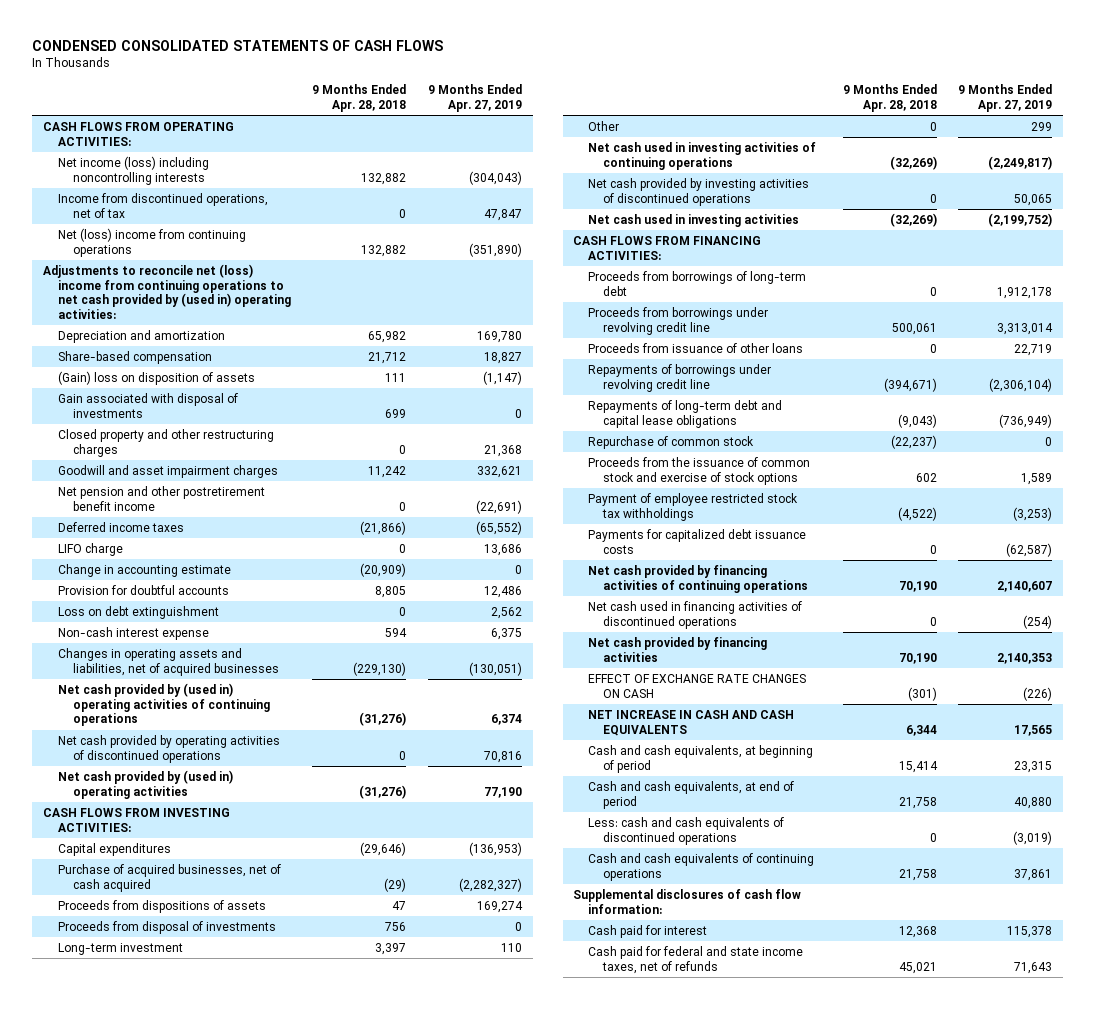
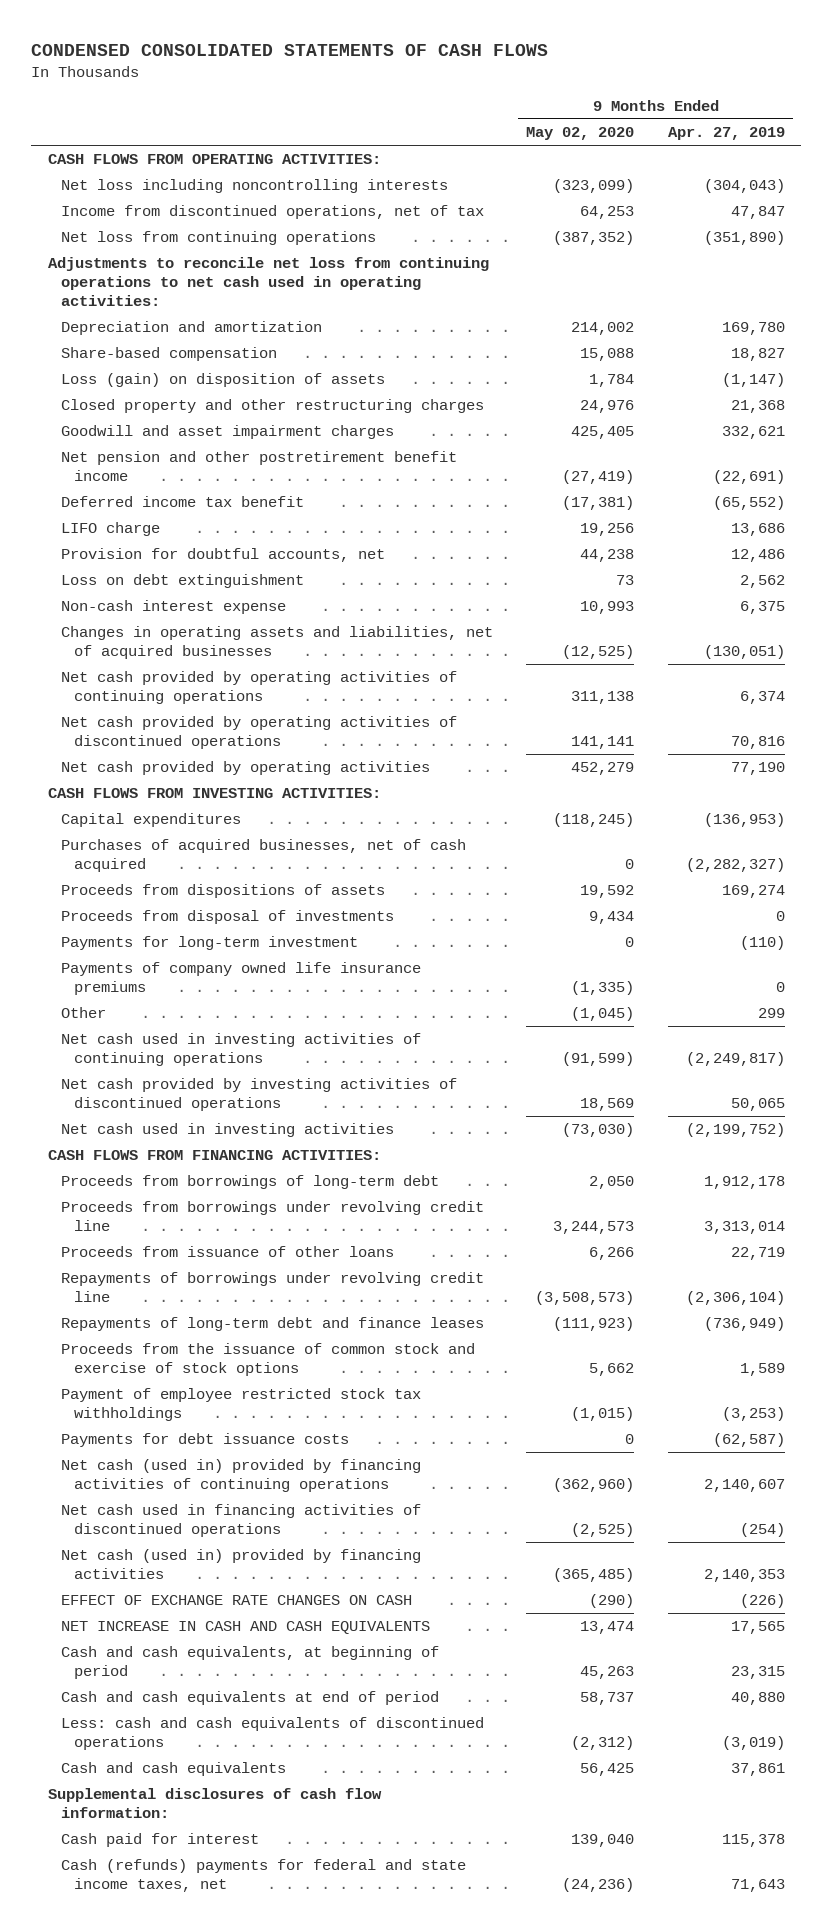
[312,84,407,112] 9 Months Ended Apr. 28, 2018 -> none
none -> [526,127,635,141] May 02, 2020
[57,155,209,185] Net income (loss) including noncontrolling interests -> [61,179,449,194] Net loss including noncontrolling interests
[57,227,246,257] Net (loss) income from continuing operations -> [61,231,377,246] Net loss from continuing operations
[42,263,291,319] Adjustments to reconcile net (loss) income from continuing operations to net cash provided by (used in) operating activities: -> [48,257,490,307] Adjustments to reconcile net loss from continuing operations to net cash used in operating activities:
[57,392,238,418] Gain associated with disposal of investments -> none
[57,370,255,385] (Gain) loss on disposition of assets -> [61,373,386,388] Loss (gain) on disposition of assets
[57,521,184,532] Deferred income taxes -> [61,496,305,508] Deferred income tax benefit
[57,563,231,577] Change in accounting estimate -> none
[57,584,229,595] Provision for doubtful accounts -> [61,548,386,563] Provision for doubtful accounts, net
[57,682,270,727] Net cash provided by (used in) operating activities of continuing operations -> [61,671,458,705] Net cash provided by operating activities of continuing operations
[57,769,233,799] Net cash provided by (used in) operating activities -> [61,761,431,776] Net cash provided by operating activities
[57,863,281,892] Purchase of acquired businesses, net of cash acquired -> [61,839,467,873] Purchases of acquired businesses, net of cash acquired
[57,942,183,955] Long-term investment -> [61,936,359,951] Payments for long-term investment
[500,942,522,952] 110 -> [739,936,785,951] (110)
none -> [61,962,422,996] Payments of company owned life insurance premiums
[588,435,755,449] Repurchase of common stock -> none
[588,399,783,428] Repayments of long-term debt and capital lease obligations -> [61,1317,485,1332] Repayments of long-term debt and finance leases
[588,528,807,554] Payments for capitalized debt issuance costs -> [61,1433,350,1448] Payments for debt issuance costs
[588,564,809,593] Net cash provided by financing activities of continuing operations -> [61,1459,422,1493] Net cash (used in) provided by financing activities of continuing operations
[588,636,768,662] Net cash provided by financing activities -> [61,1549,422,1580] Net cash (used in) provided by financing activities
[588,780,795,809] Cash and cash equivalents, at end of period -> [61,1691,440,1706] Cash and cash equivalents at end of period
[588,852,815,881] Cash and cash equivalents of continuing operations -> [61,1762,287,1777] Cash and cash equivalents
[588,945,804,974] Cash paid for federal and state income taxes, net of refunds -> [61,1859,467,1893] Cash (refunds) payments for federal and state income taxes, net

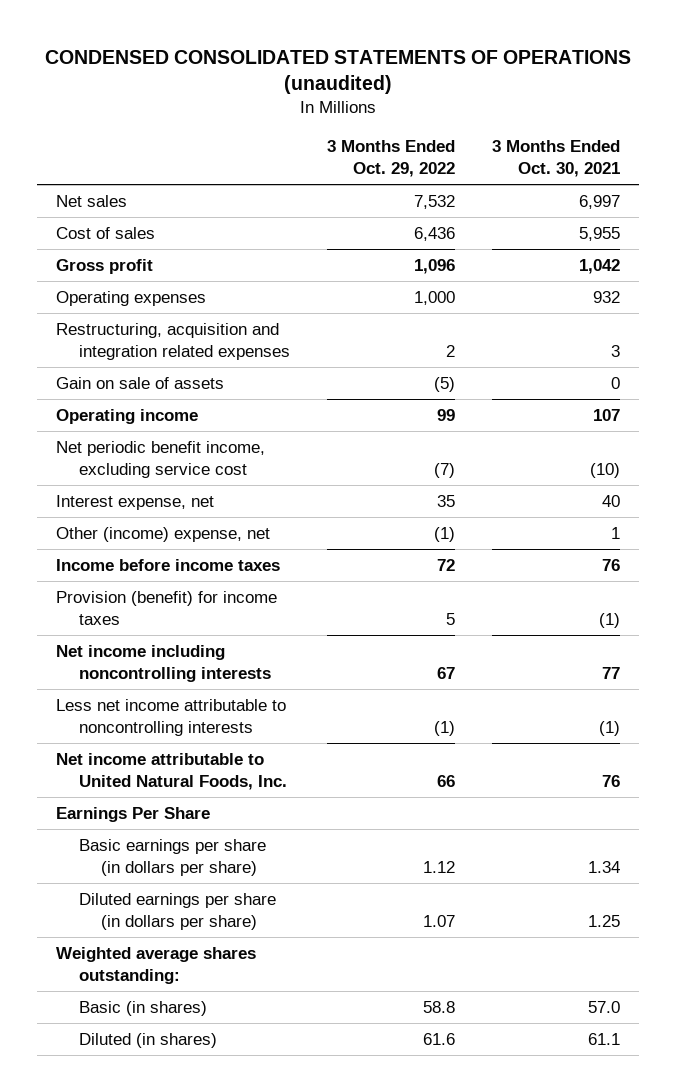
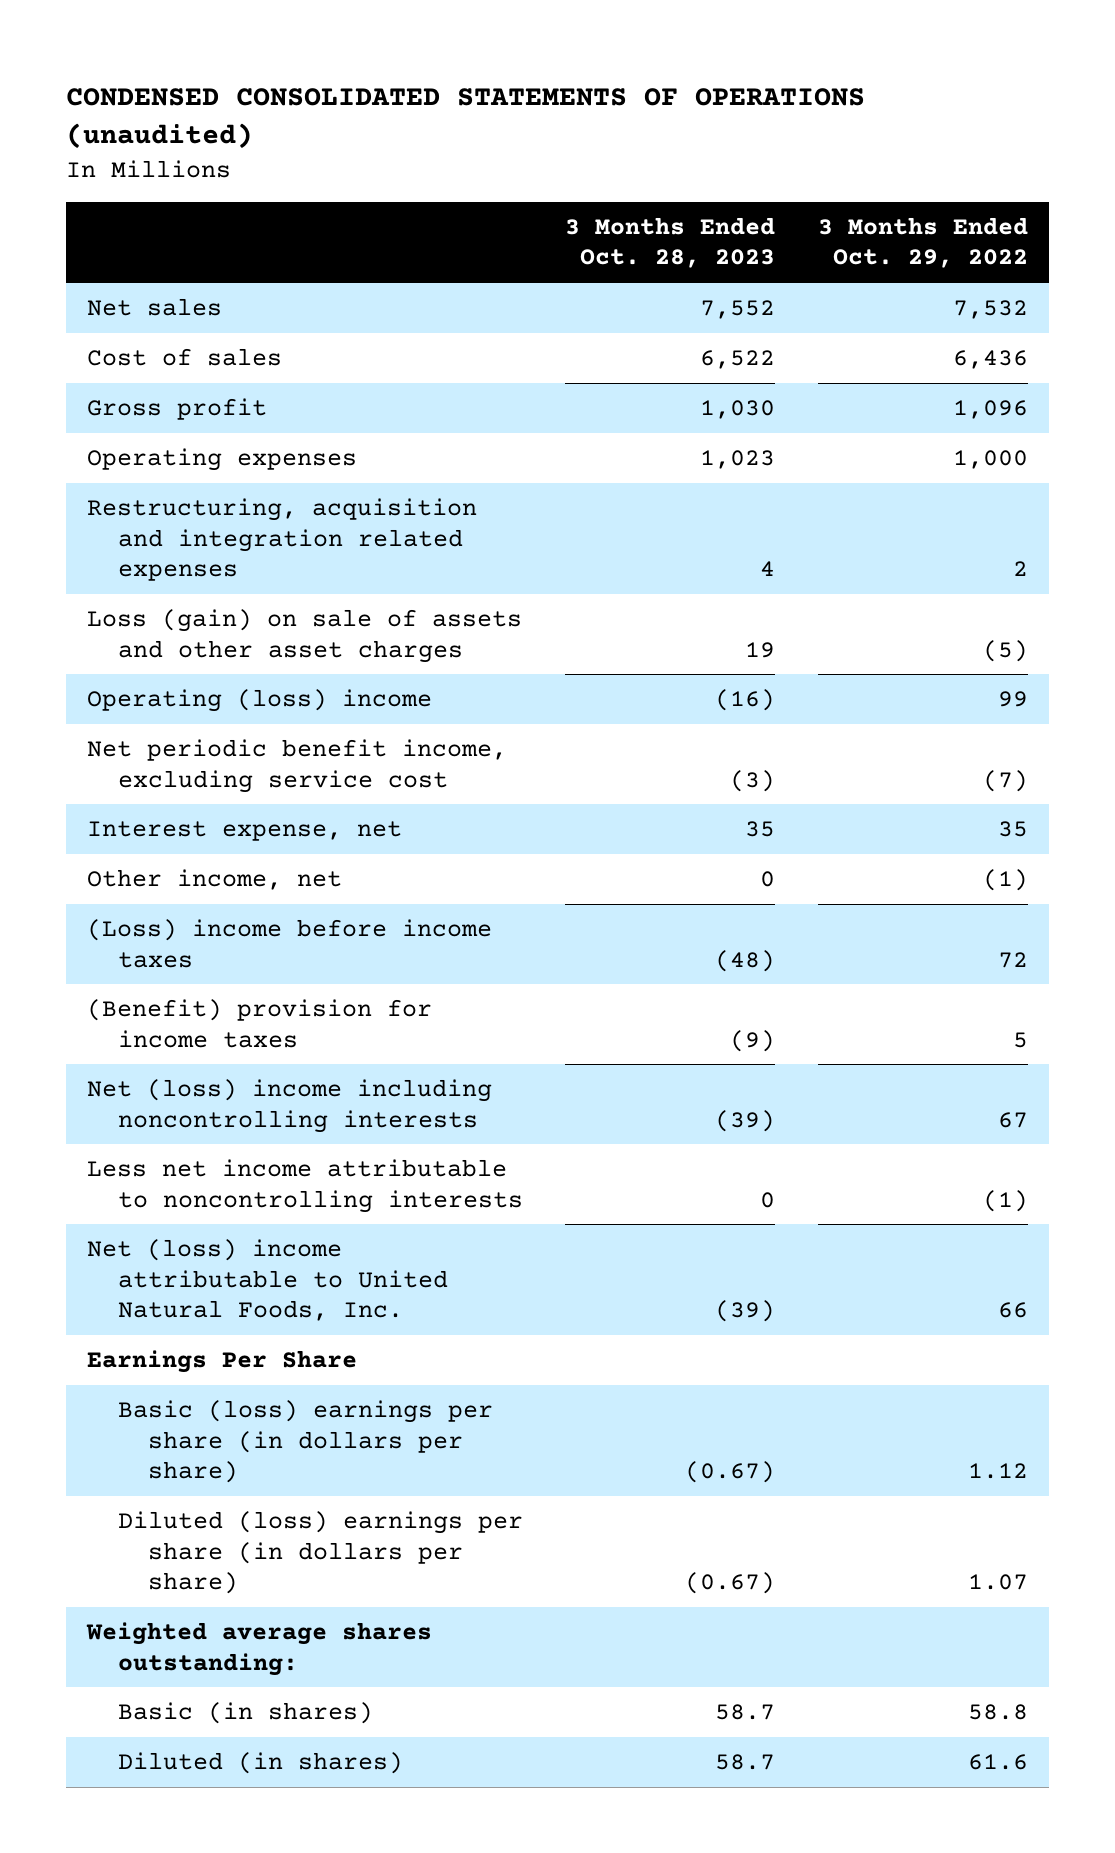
[492,140,621,178] 3 Months Ended Oct. 30, 2021 -> none
none -> [565,216,776,269] 3 Months Ended Oct. 28, 2023
[55,376,224,389] Gain on sale of assets -> [87,609,523,663] Loss (gain) on sale of assets and other asset charges
[55,408,198,424] Operating income -> [87,689,433,713] Operating (loss) income
[55,526,270,542] Other (income) expense, net -> [87,869,343,891] Other income, net
[55,558,280,571] Income before income taxes -> [87,919,493,968] (Loss) income before income taxes
[55,590,277,625] Provision (benefit) for income taxes -> [87,999,433,1048] (Benefit) provision for income taxes
[55,644,271,682] Net income including noncontrolling interests -> [87,1079,493,1133] Net (loss) income including noncontrolling interests
[55,752,287,790] Net income attributable to United Natural Foods, Inc. -> [87,1239,448,1322] Net (loss) income attributable to United Natural Foods, Inc.
[78,838,266,876] Basic earnings per share (in dollars per share) -> [117,1400,493,1484] Basic (loss) earnings per share (in dollars per share)
[78,892,276,930] Diluted earnings per share (in dollars per share) -> [117,1511,523,1595] Diluted (loss) earnings per share (in dollars per share)

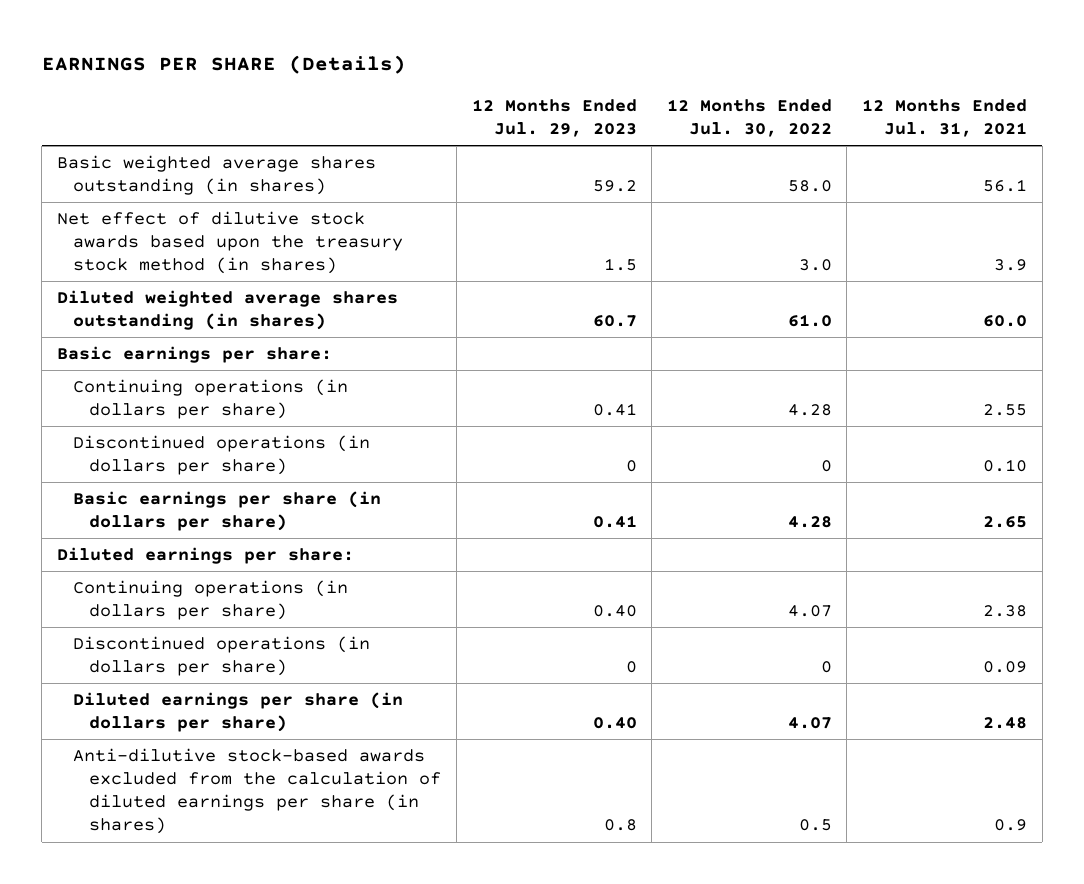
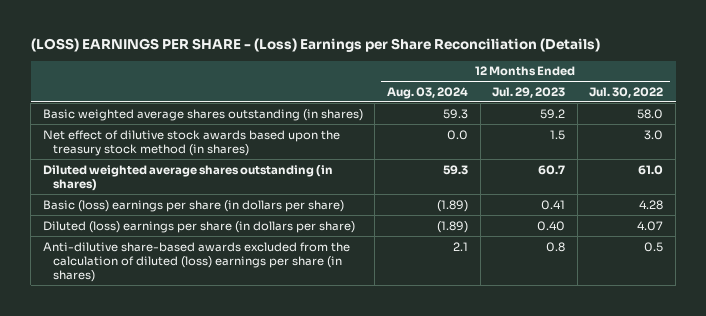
[41,55,406,75] EARNINGS PER SHARE (Details) -> [30,37,600,52] (LOSS) EARNINGS PER SHARE - (Loss) Earnings per Share Reconciliation (Details)
[861,98,1027,137] 12 Months Ended Jul. 31, 2021 -> none
none -> [387,86,469,99] Aug. 03, 2024
[56,346,332,364] Basic earnings per share: -> none
[73,379,349,420] Continuing operations (in dollars per share) -> none
[73,435,371,476] Discontinued operations (in dollars per share) -> none
[56,547,354,565] Diluted earnings per share: -> none
[73,580,349,621] Continuing operations (in dollars per share) -> none
[73,636,371,677] Discontinued operations (in dollars per share) -> none
[73,491,382,532] Basic earnings per share (in dollars per share) -> [42,199,344,212] Basic (loss) earnings per share (in dollars per share)
[73,692,404,733] Diluted earnings per share (in dollars per share) -> [42,220,355,233] Diluted (loss) earnings per share (in dollars per share)
[73,748,442,835] Anti-dilutive stock-based awards excluded from the calculation of diluted earnings per share (in shares) -> [42,241,350,283] Anti-dilutive share-based awards excluded from the calculation of diluted (loss) earnings per share (in shares)

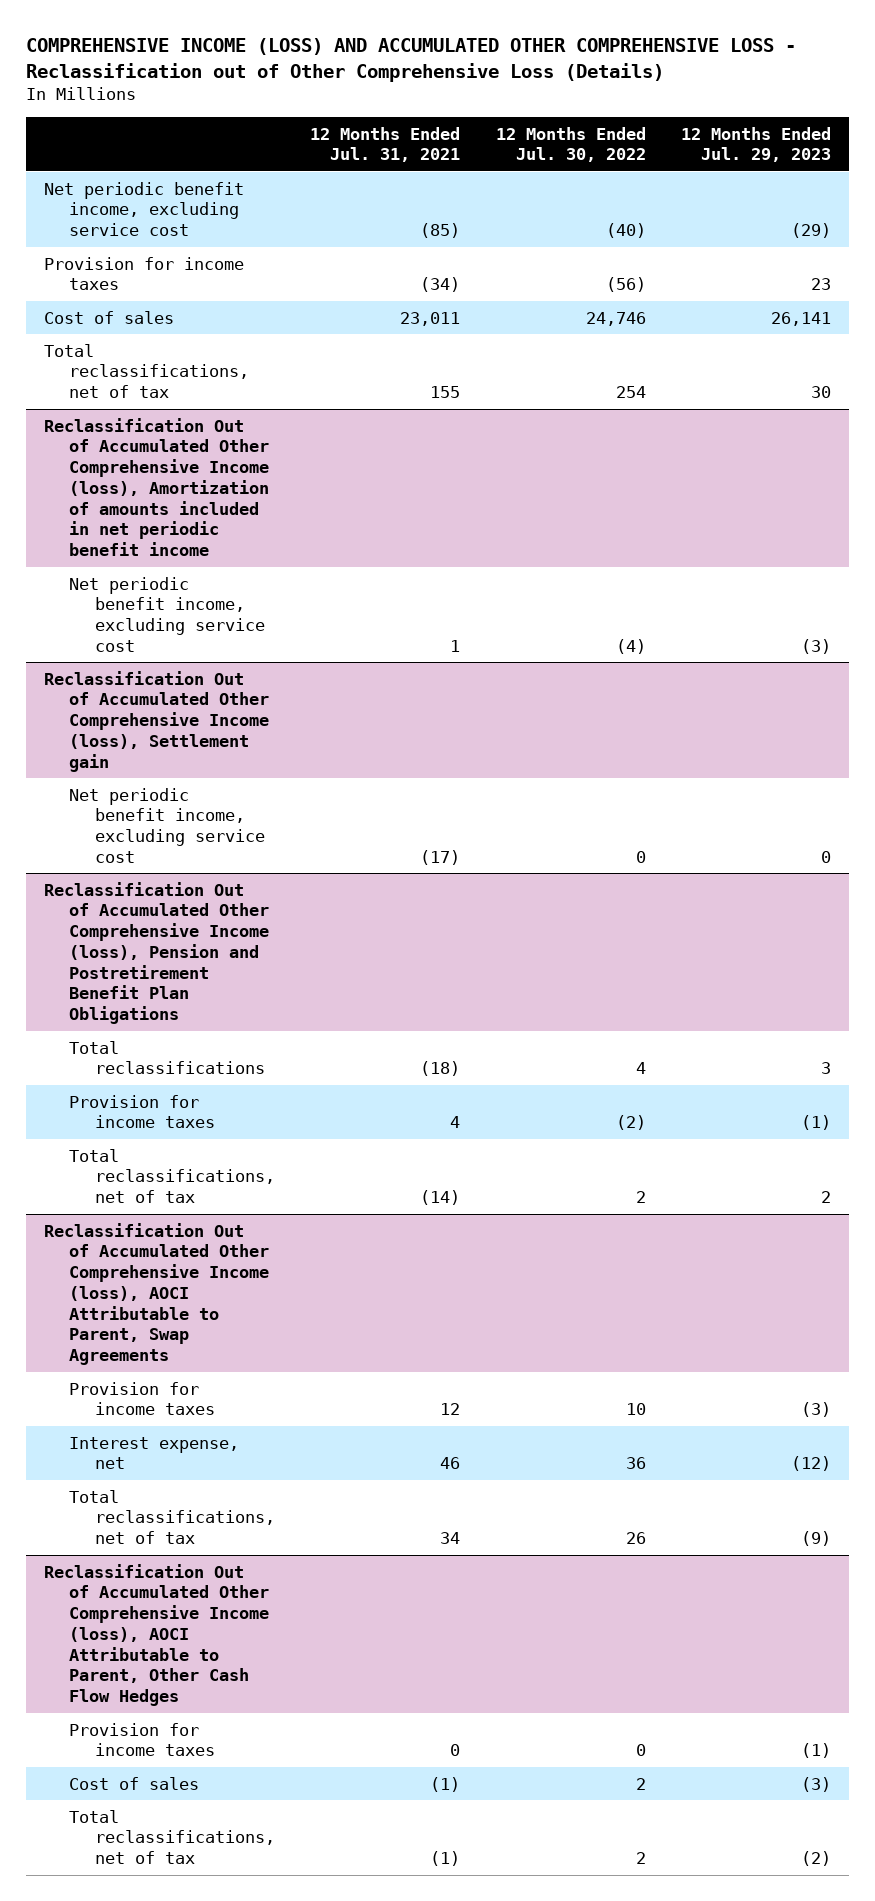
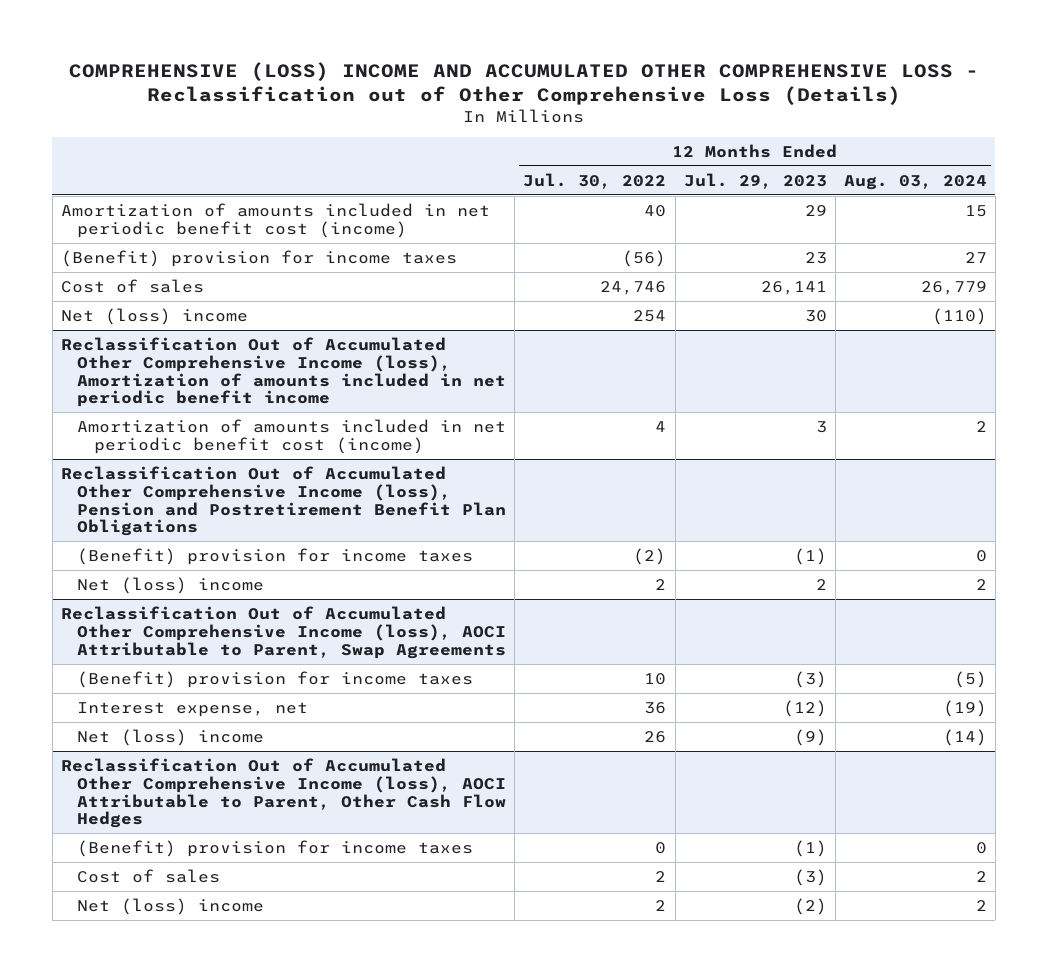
[25,37,796,82] COMPREHENSIVE INCOME (LOSS) AND ACCUMULATED OTHER COMPREHENSIVE LOSS - Reclassification out of Other Comprehensive Loss (Details) -> [68,61,979,105] COMPREHENSIVE (LOSS) INCOME AND ACCUMULATED OTHER COMPREHENSIVE LOSS - Reclassification out of Other Comprehensive Loss (Details)
[310,126,461,163] 12 Months Ended Jul. 31, 2021 -> none
none -> [843,174,987,190] Aug. 03, 2024
[43,181,244,237] Net periodic benefit income, excluding service cost -> [60,202,490,238] Amortization of amounts included in net periodic benefit cost (income)
[605,223,646,239] (40) -> [644,204,667,217] 40
[791,223,832,239] (29) -> [804,204,827,216] 29
[43,256,244,291] Provision for income taxes -> [60,249,457,267] (Benefit) provision for income taxes
[43,343,250,399] Total reclassifications, net of tax -> [60,307,248,325] Net (loss) income
[43,670,270,772] Reclassification Out of Accumulated Other Comprehensive Income (loss), Settlement gain -> none
[69,787,265,863] Net periodic benefit income, excluding service cost -> none
[69,576,265,652] Net periodic benefit income, excluding service cost -> [77,418,507,454] Amortization of amounts included in net periodic benefit cost (income)
[615,638,646,654] (4) -> [655,420,667,432] 4
[801,638,832,654] (3) -> [815,420,827,433] 3
[69,1040,265,1075] Total reclassifications -> none
[69,1094,215,1129] Provision for income taxes -> [77,547,474,565] (Benefit) provision for income taxes
[69,1148,275,1204] Total reclassifications, net of tax -> [77,576,265,594] Net (loss) income
[69,1381,215,1416] Provision for income taxes -> [77,670,474,688] (Benefit) provision for income taxes
[69,1489,275,1545] Total reclassifications, net of tax -> [77,728,265,746] Net (loss) income
[69,1722,215,1757] Provision for income taxes -> [77,839,474,857] (Benefit) provision for income taxes
[69,1809,275,1865] Total reclassifications, net of tax -> [77,897,265,915] Net (loss) income

